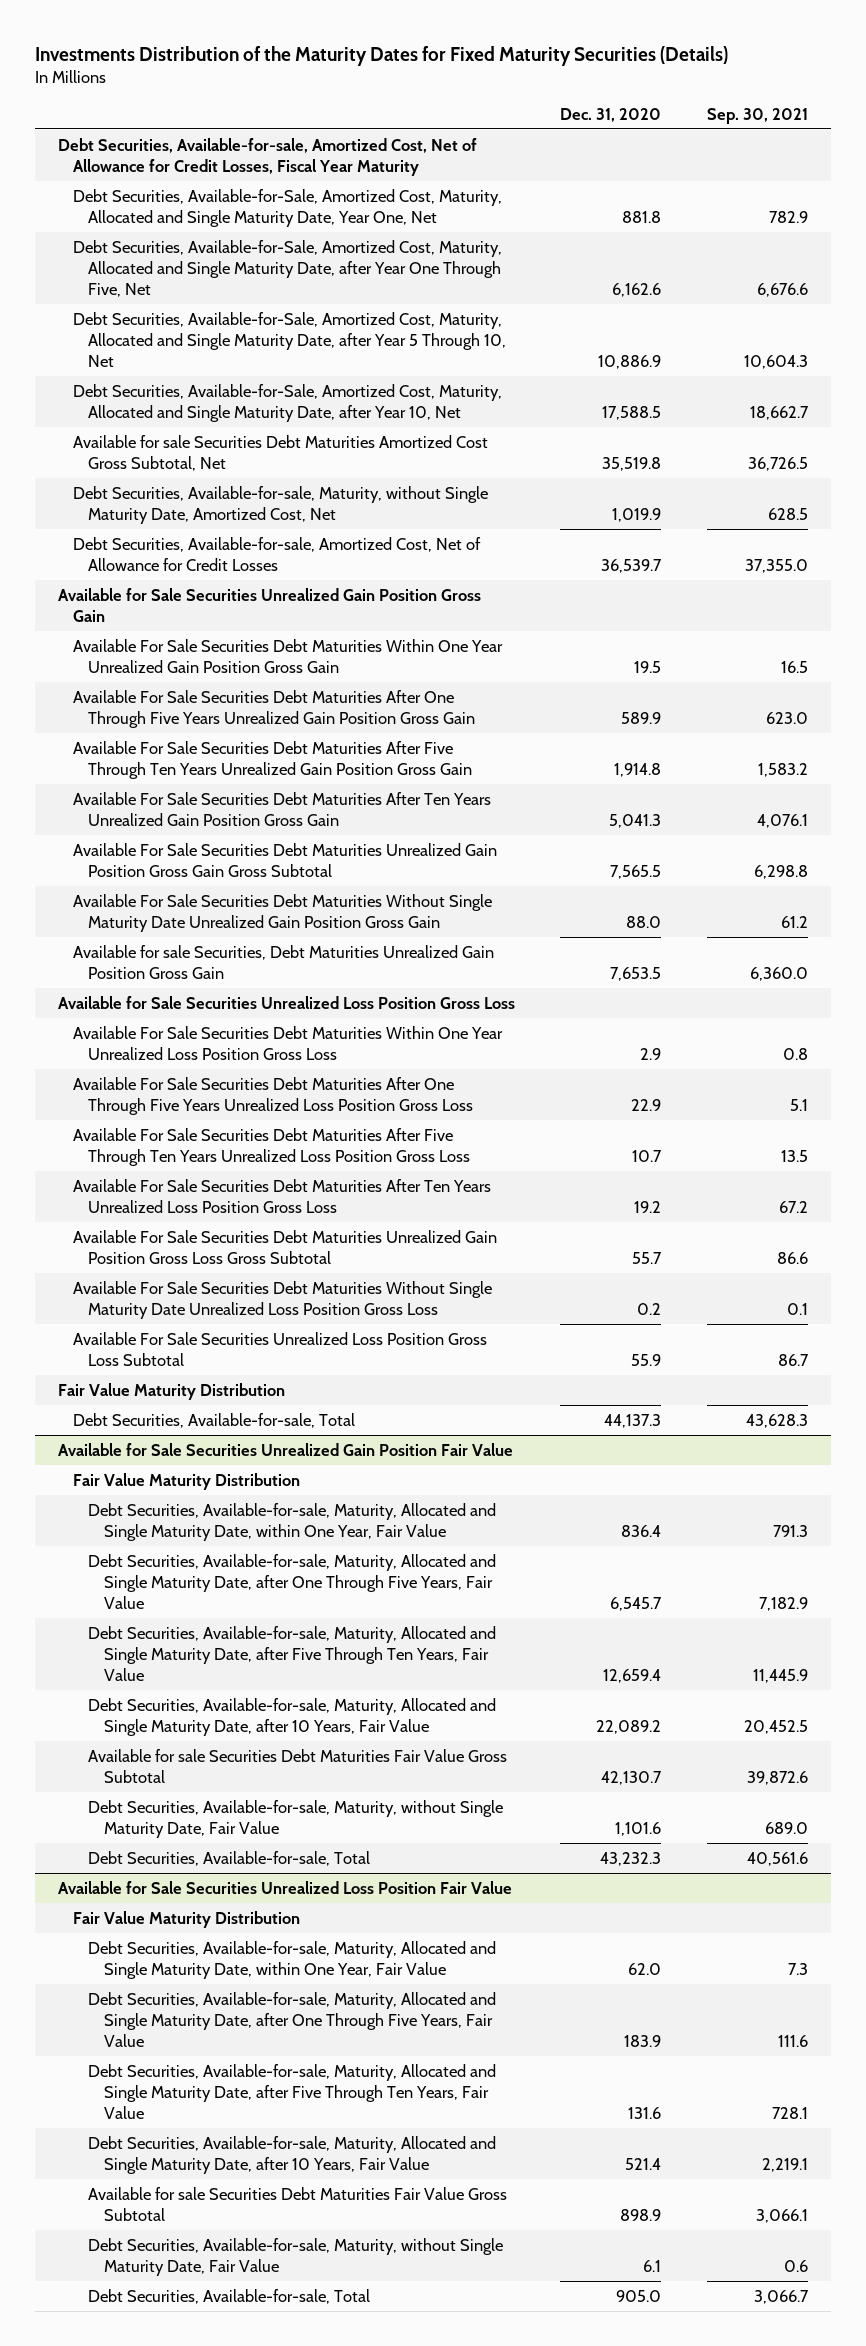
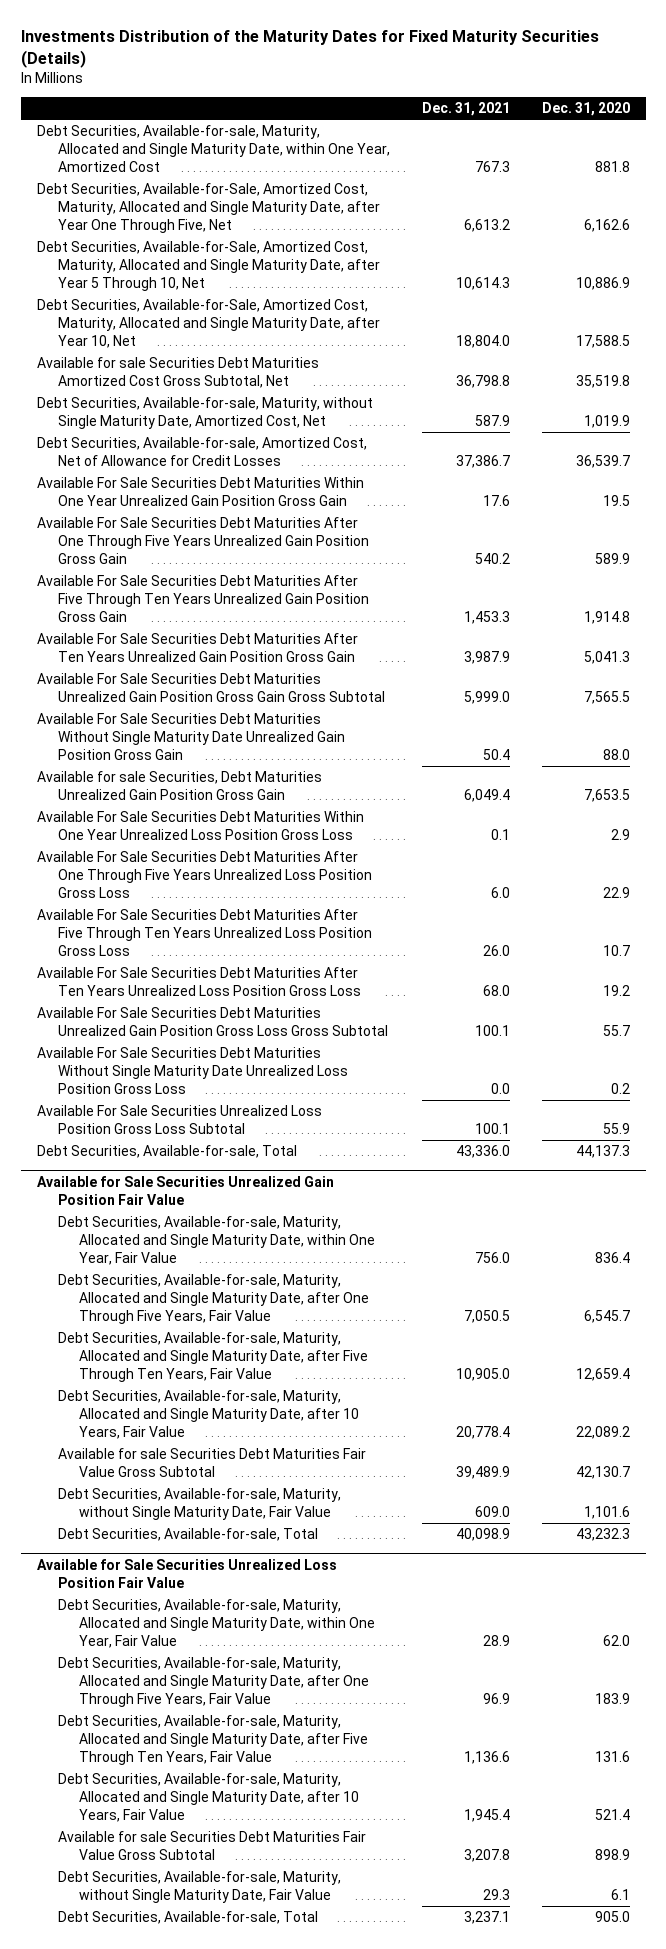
[706,107,808,124] Sep. 30, 2021 -> none
none -> [421,102,510,117] Dec. 31, 2021
[57,137,477,176] Debt Securities, Available-for-sale, Amortized Cost, Net of Allowance for Credit Losses, Fiscal Year Maturity -> none
[73,188,503,227] Debt Securities, Available-for-Sale, Amortized Cost, Maturity, Allocated and Single Maturity Date, Year One, Net -> [36,125,390,172] Debt Securities, Available-for-sale, Maturity, Allocated and Single Maturity Date, within One Year, Amortized Cost
[57,587,481,622] Available for Sale Securities Unrealized Gain Position Gross Gain -> none
[57,995,515,1009] Available for Sale Securities Unrealized Loss Position Gross Loss -> none
[57,1382,285,1400] Fair Value Maturity Distribution -> none
[73,1472,301,1490] Fair Value Maturity Distribution -> none
[73,1910,301,1928] Fair Value Maturity Distribution -> none

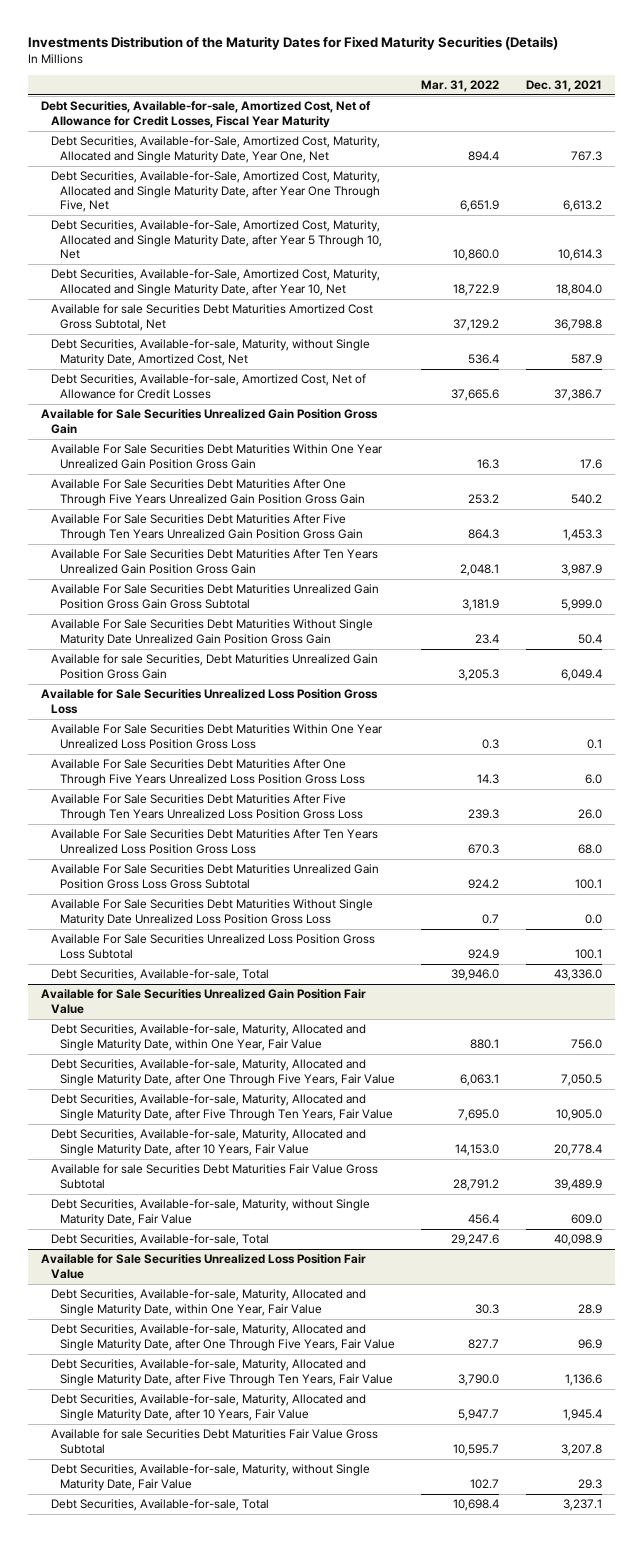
[541,102,630,117] Dec. 31, 2020 -> none
none -> [421,79,500,92] Mar. 31, 2022
none -> [41,101,372,128] Debt Securities, Available-for-sale, Amortized Cost, Net of Allowance for Credit Losses, Fiscal Year Maturity
[36,125,390,172] Debt Securities, Available-for-sale, Maturity, Allocated and Single Maturity Date, within One Year, Amortized Cost -> [50,136,380,163] Debt Securities, Available-for-Sale, Amortized Cost, Maturity, Allocated and Single Maturity Date, Year One, Net
none -> [41,409,379,434] Available for Sale Securities Unrealized Gain Position Gross Gain
none -> [41,689,379,714] Available for Sale Securities Unrealized Loss Position Gross Loss

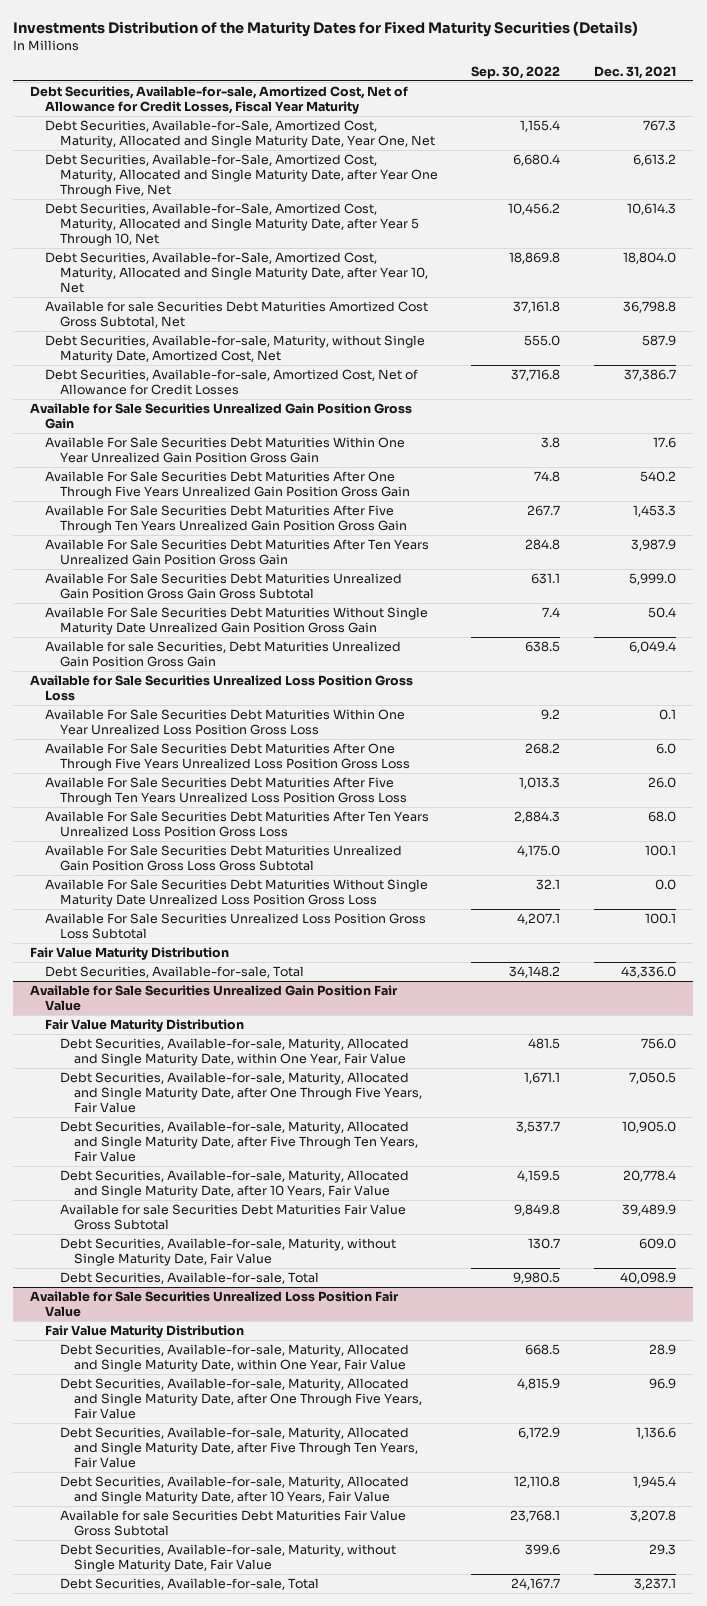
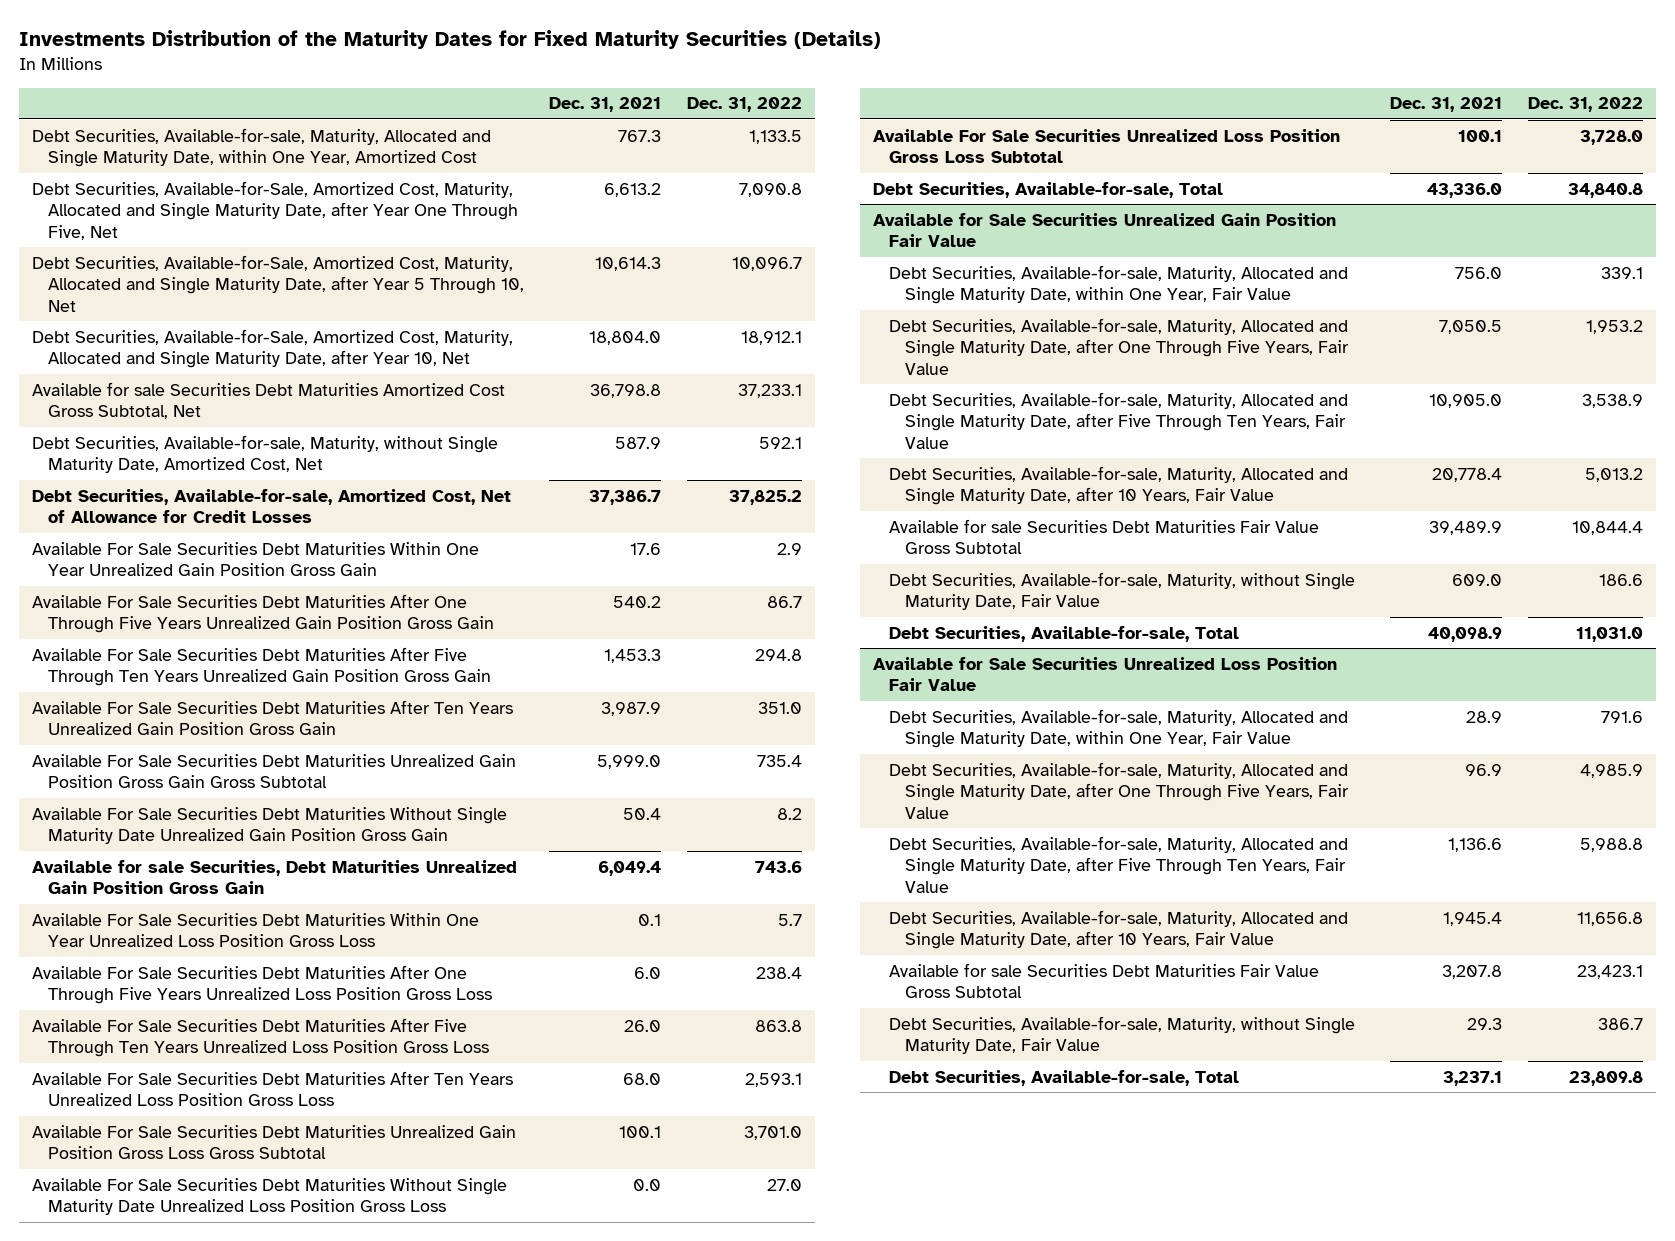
[471,65,561,79] Sep. 30, 2022 -> none
none -> [687,97,803,113] Dec. 31, 2022
[30,85,409,114] Debt Securities, Available-for-sale, Amortized Cost, Net of Allowance for Credit Losses, Fiscal Year Maturity -> none
[44,119,435,148] Debt Securities, Available-for-Sale, Amortized Cost, Maturity, Allocated and Single Maturity Date, Year One, Net -> [31,127,491,168] Debt Securities, Available-for-sale, Maturity, Allocated and Single Maturity Date, within One Year, Amortized Cost
[30,402,413,429] Available for Sale Securities Unrealized Gain Position Gross Gain -> none
[30,674,414,701] Available for Sale Securities Unrealized Loss Position Gross Loss -> none
[30,946,230,960] Fair Value Maturity Distribution -> none
[44,1018,244,1032] Fair Value Maturity Distribution -> none
[44,1324,244,1338] Fair Value Maturity Distribution -> none

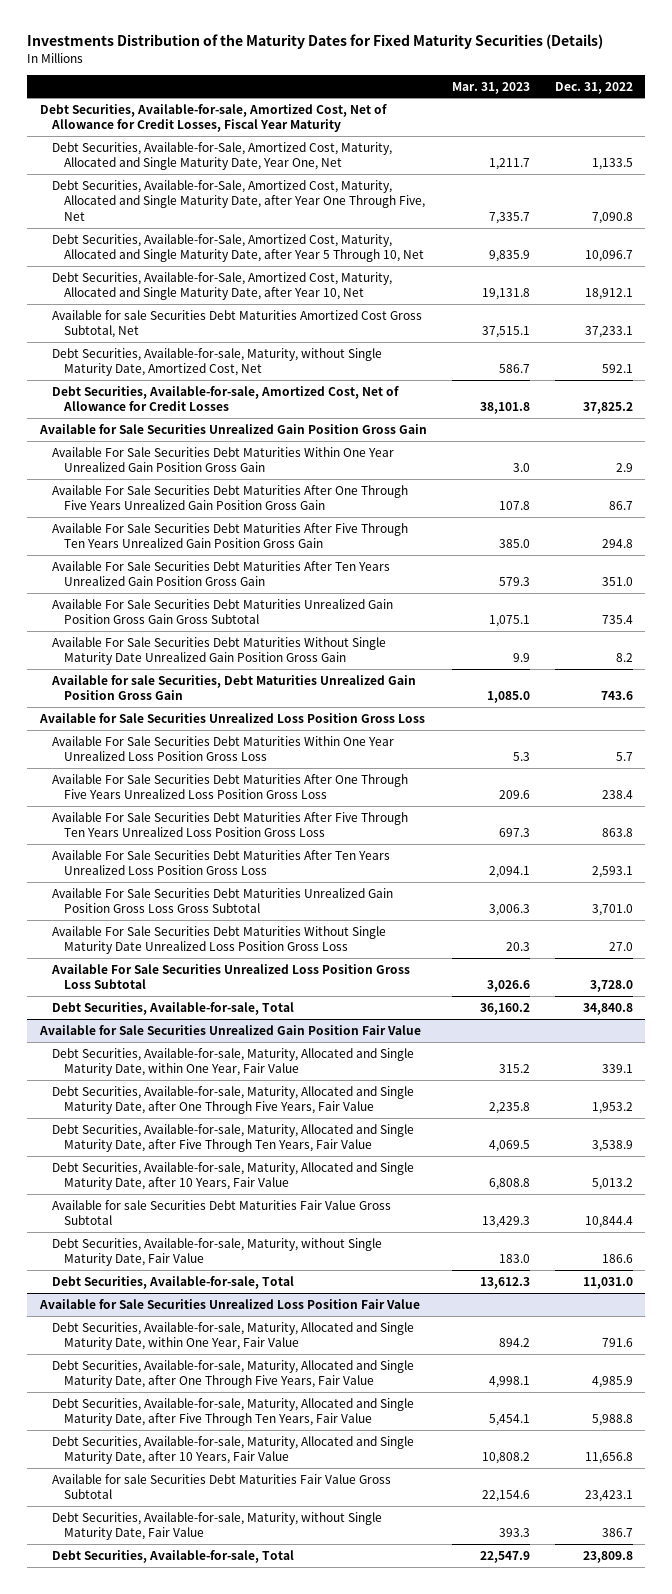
[549,97,662,113] Dec. 31, 2021 -> none
none -> [451,81,530,94] Mar. 31, 2023
none -> [39,103,387,133] Debt Securities, Available-for-sale, Amortized Cost, Net of Allowance for Credit Losses, Fiscal Year Maturity
[31,127,491,168] Debt Securities, Available-for-sale, Maturity, Allocated and Single Maturity Date, within One Year, Amortized Cost -> [51,141,392,171] Debt Securities, Available-for-Sale, Amortized Cost, Maturity, Allocated and Single Maturity Date, Year One, Net
none -> [38,423,427,434] Available for Sale Securities Unrealized Gain Position Gross Gain
none -> [38,712,425,723] Available for Sale Securities Unrealized Loss Position Gross Loss

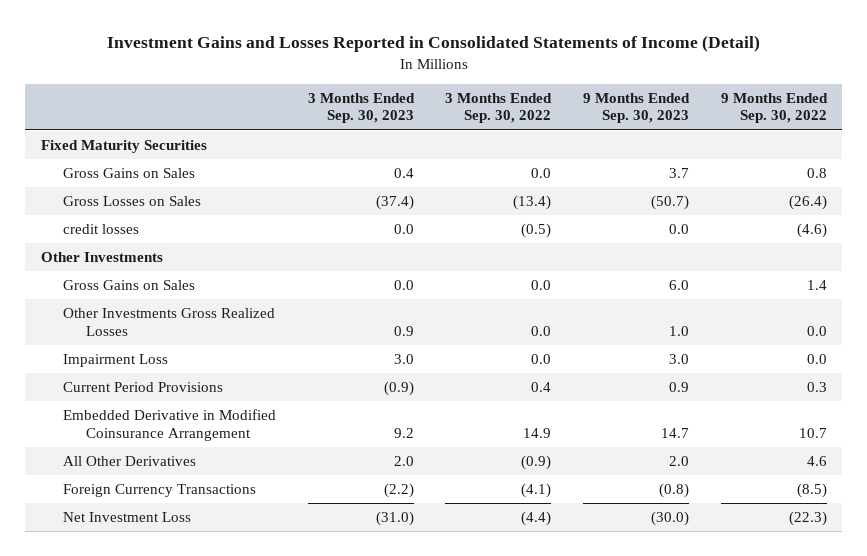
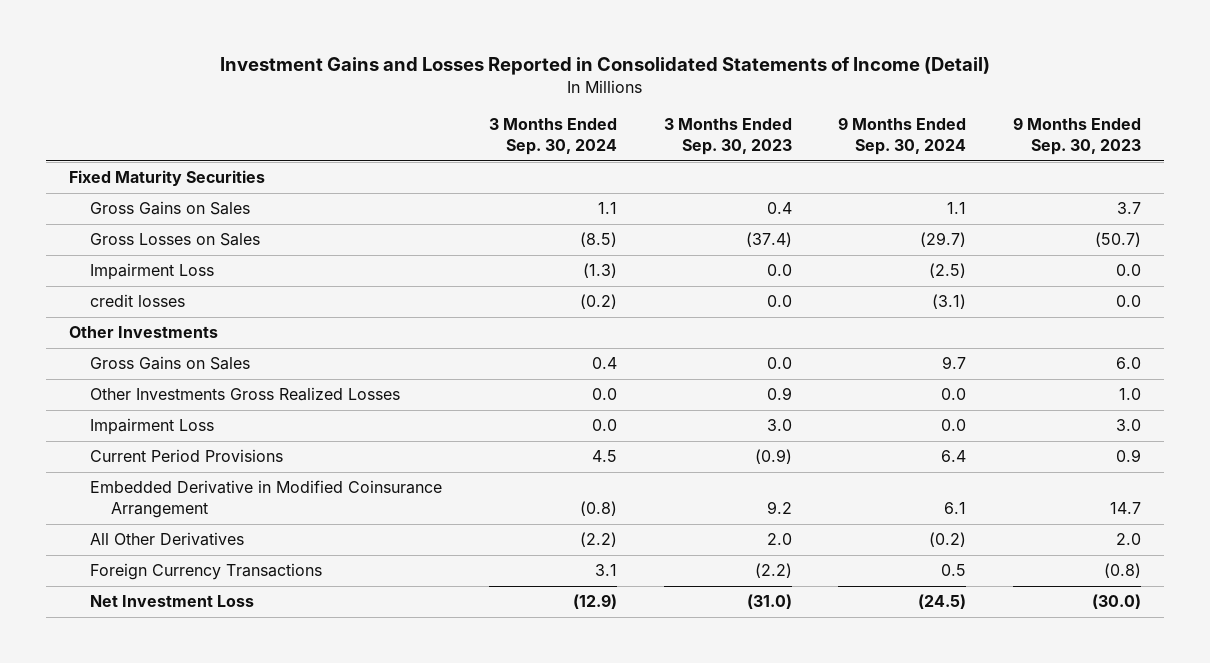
[445,92,553,124] 3 Months Ended Sep. 30, 2022 -> none
[720,92,828,124] 9 Months Ended Sep. 30, 2022 -> none
none -> [488,118,617,155] 3 Months Ended Sep. 30, 2024
none -> [838,117,967,155] 9 Months Ended Sep. 30, 2024
none -> [90,263,215,281] Impairment Loss

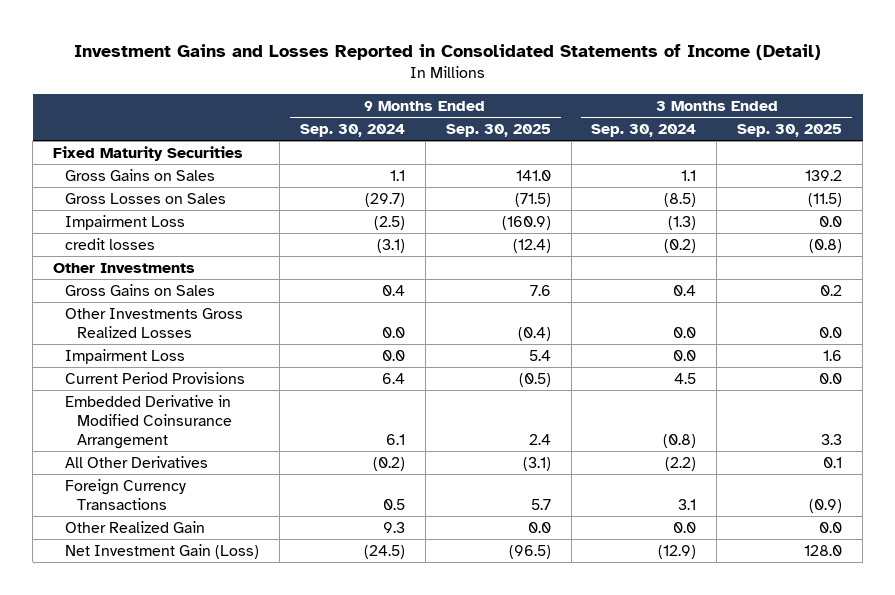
[663,118,792,155] 3 Months Ended Sep. 30, 2023 -> none
[1012,117,1141,155] 9 Months Ended Sep. 30, 2023 -> none
none -> [445,123,551,137] Sep. 30, 2025
none -> [737,123,843,137] Sep. 30, 2025
[942,356,967,370] 9.7 -> [381,284,405,296] 0.4
none -> [65,520,206,533] Other Realized Gain
[90,595,255,608] Net Investment Loss -> [65,543,260,559] Net Investment Gain (Loss)

